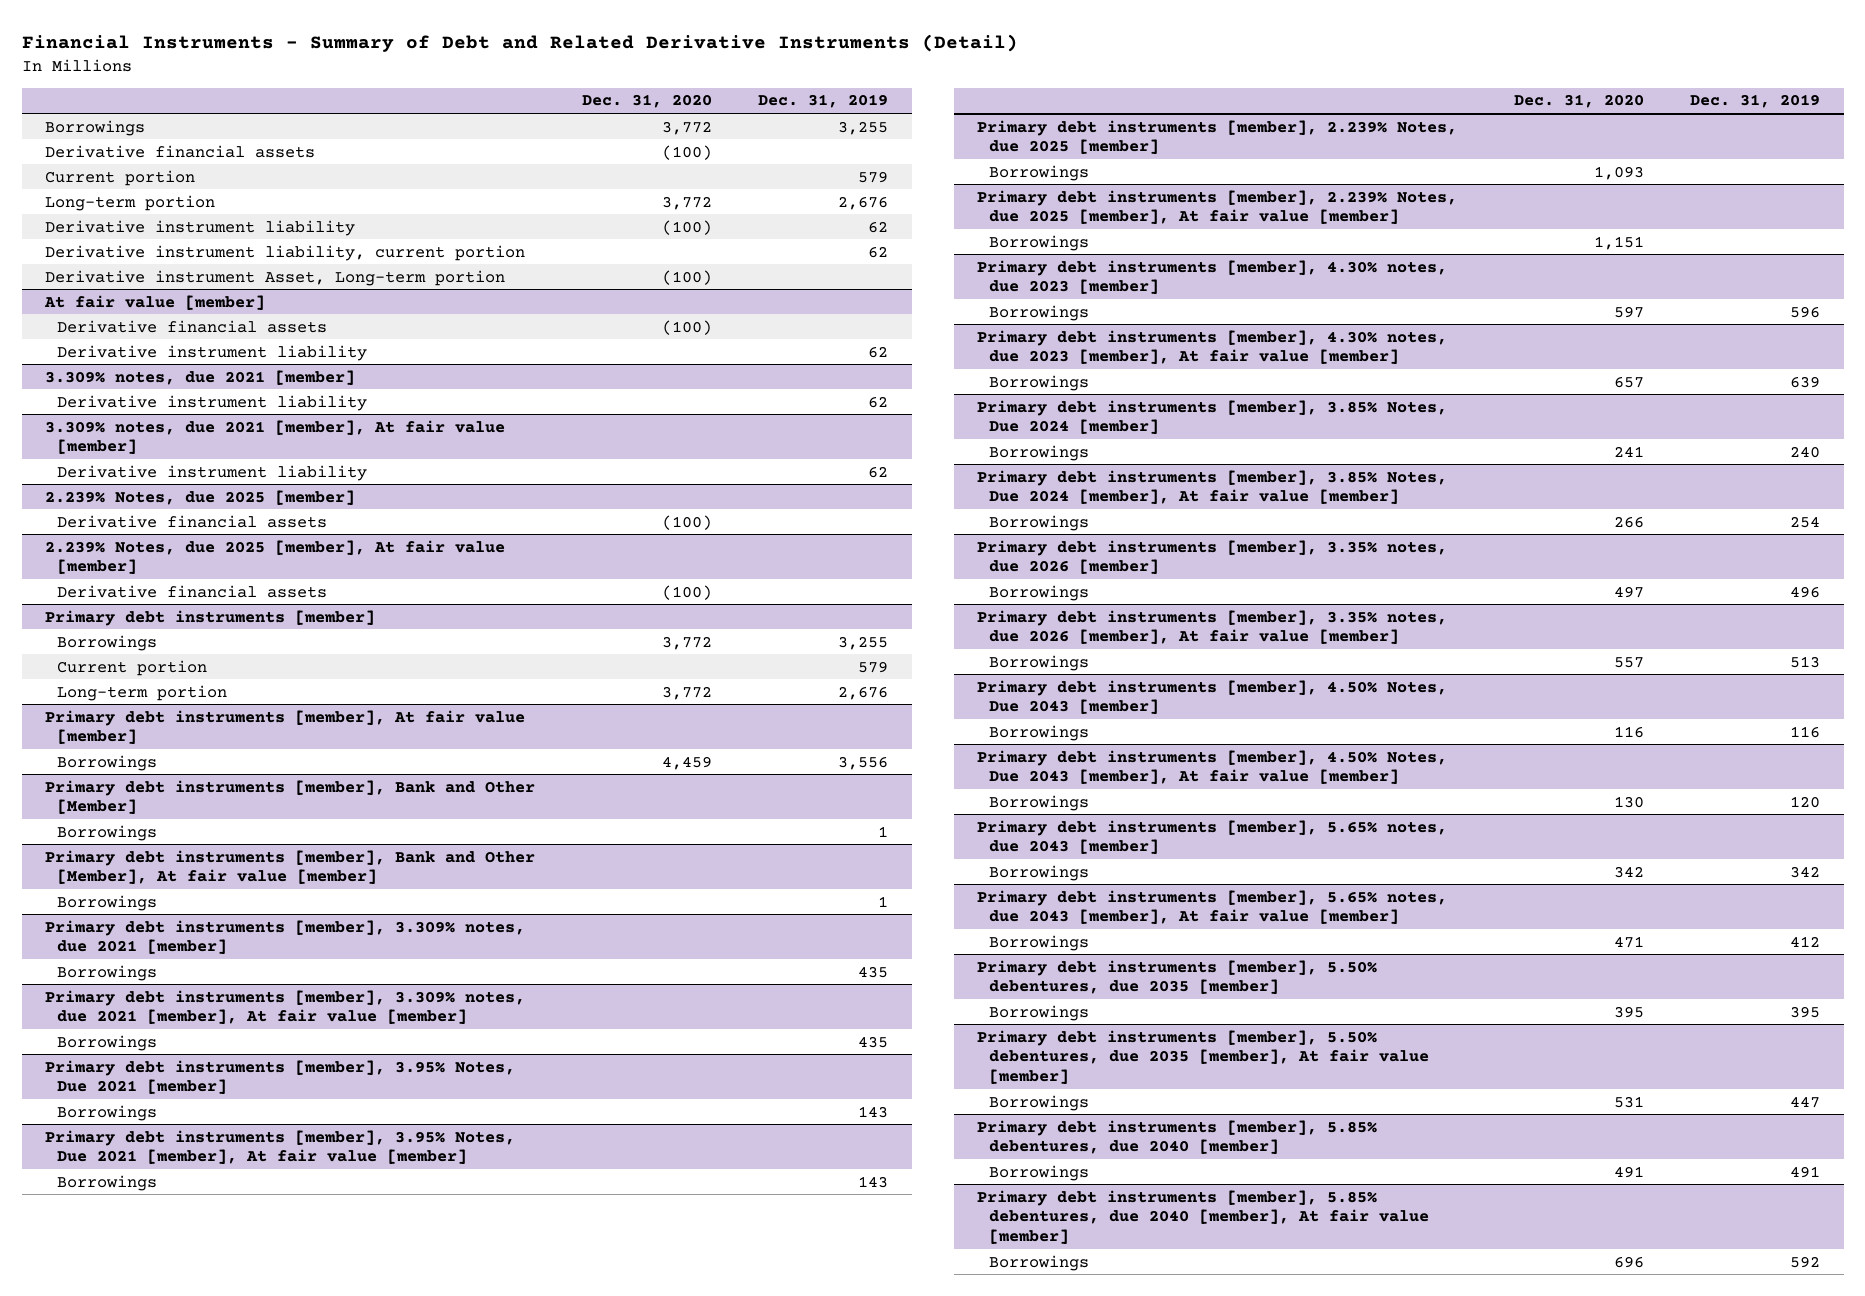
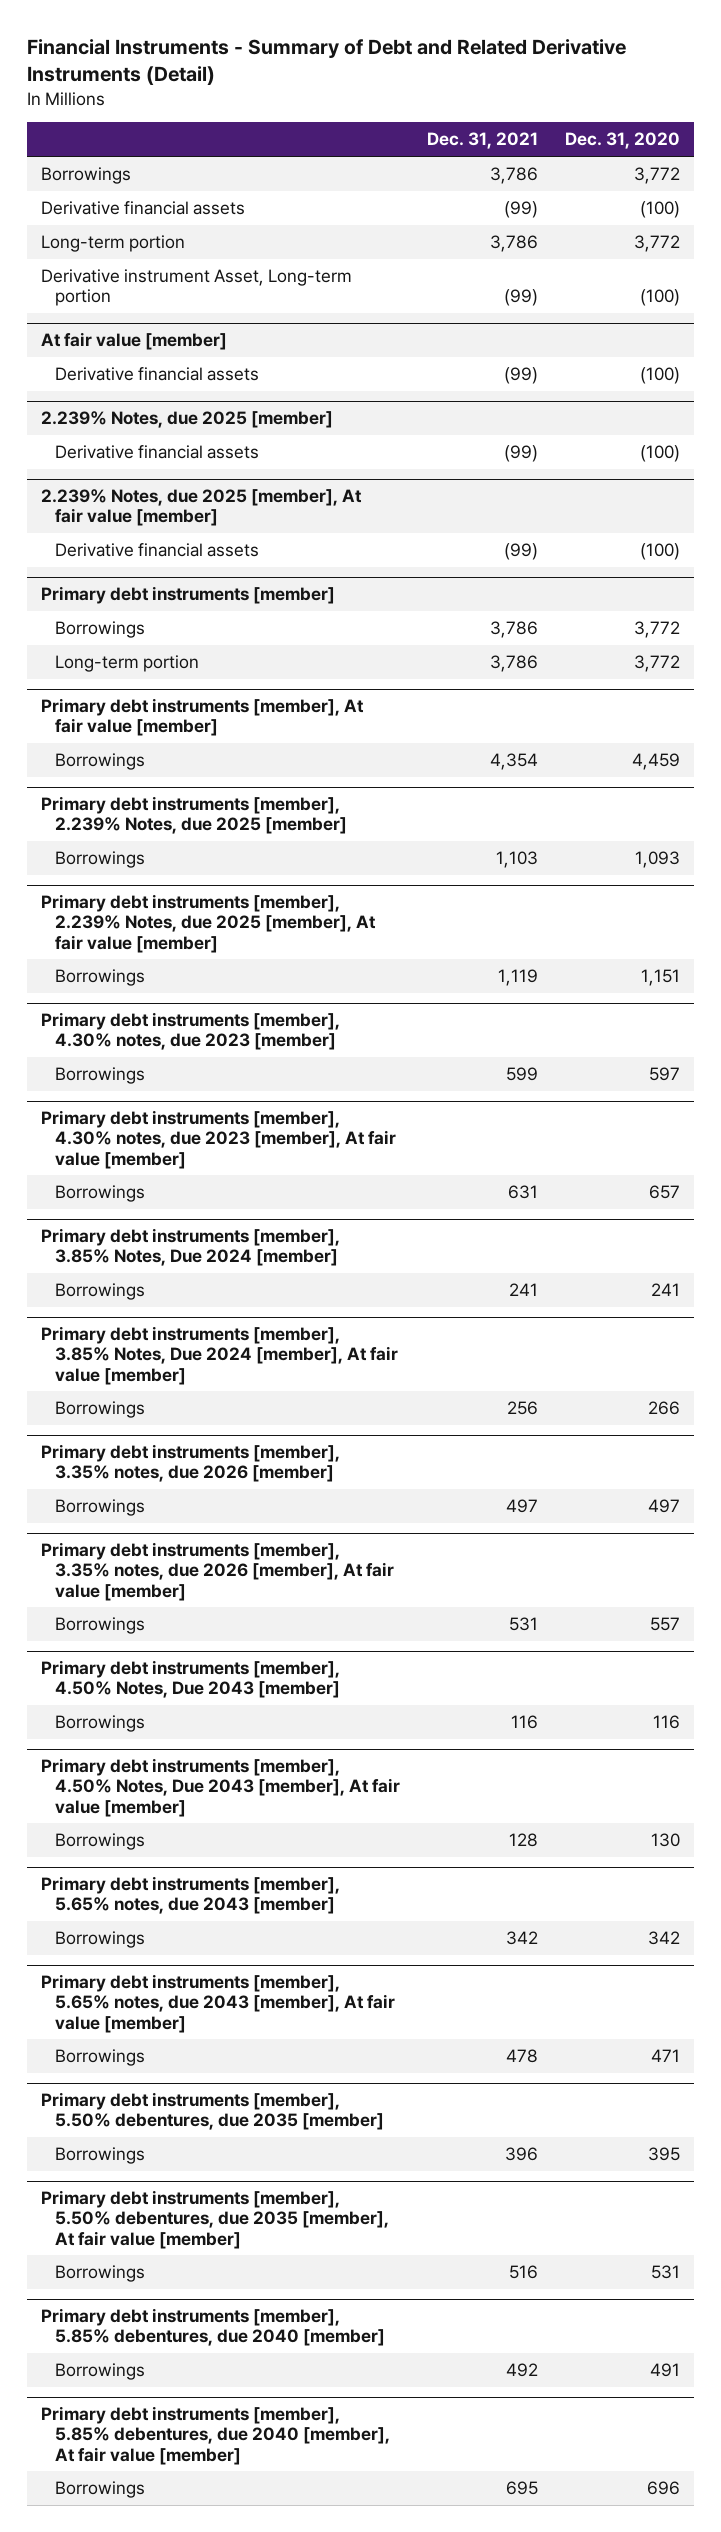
[758,94,889,109] Dec. 31, 2019 -> none
none -> [426,132,538,150] Dec. 31, 2021
[45,169,196,186] Current portion -> none
[45,219,356,236] Derivative instrument liability -> none
[45,244,526,261] Derivative instrument liability, current portion -> none
[56,344,367,361] Derivative instrument liability -> none
[45,369,356,385] 3.309% notes, due 2021 [member] -> none
[56,394,367,411] Derivative instrument liability -> none
[45,419,506,455] 3.309% notes, due 2021 [member], At fair value [member] -> none
[56,464,367,481] Derivative instrument liability -> none
[56,659,207,676] Current portion -> none
[45,779,536,815] Primary debt instruments [member], Bank and Other [Member] -> none
[56,824,157,841] Borrowings -> none
[45,849,536,885] Primary debt instruments [member], Bank and Other [Member], At fair value [member] -> none
[56,894,157,911] Borrowings -> none
[45,919,526,955] Primary debt instruments [member], 3.309% notes, due 2021 [member] -> none
[56,964,157,981] Borrowings -> none
[45,989,526,1025] Primary debt instruments [member], 3.309% notes, due 2021 [member], At fair value [member] -> none
[56,1034,157,1051] Borrowings -> none
[45,1059,516,1095] Primary debt instruments [member], 3.95% Notes, Due 2021 [member] -> none
[56,1104,157,1121] Borrowings -> none
[45,1129,516,1165] Primary debt instruments [member], 3.95% Notes, Due 2021 [member], At fair value [member] -> none
[56,1174,157,1191] Borrowings -> none

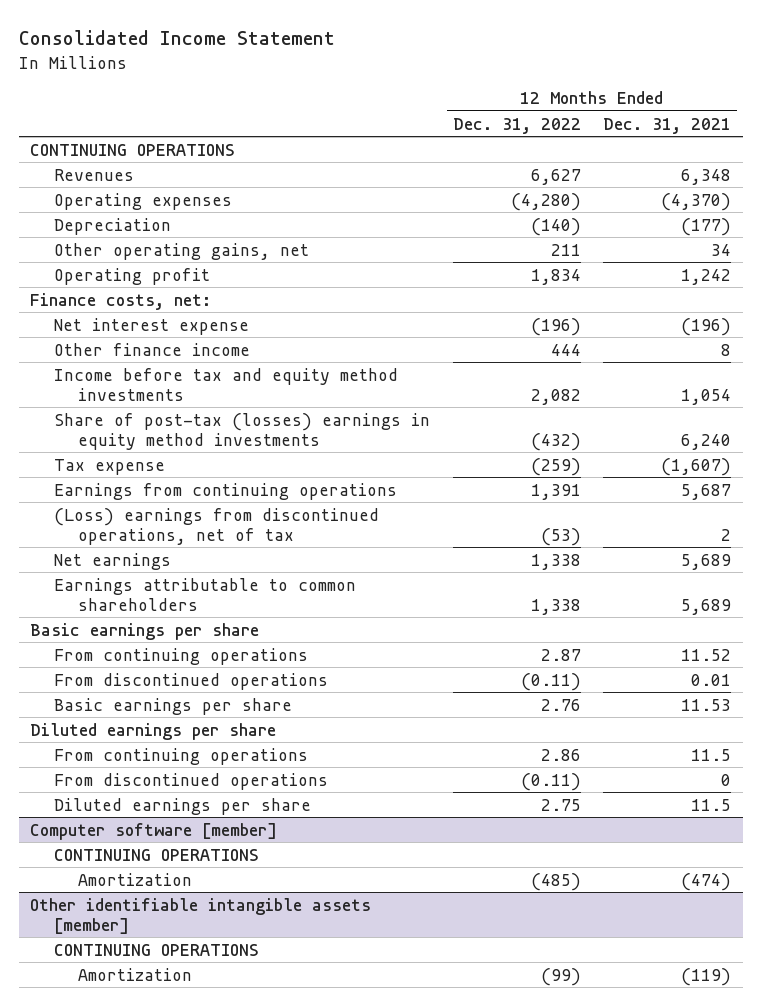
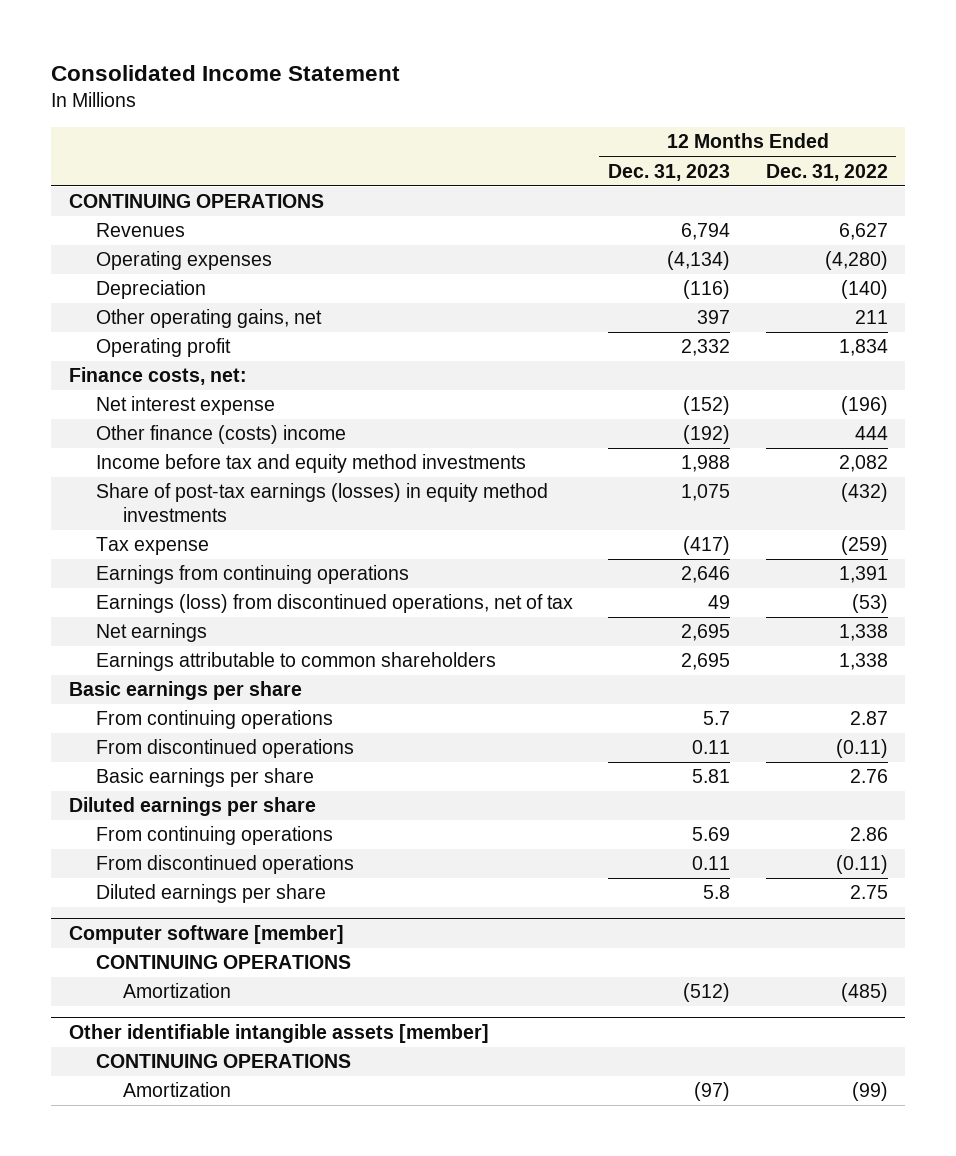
[603,117,732,134] Dec. 31, 2021 -> none
none -> [608,163,731,181] Dec. 31, 2023
[54,342,251,356] Other finance income -> [95,425,346,445] Other finance (costs) income
[54,412,431,450] Share of post-tax (losses) earnings in equity method investments -> [95,483,548,522] Share of post-tax earnings (losses) in equity method investments
[54,507,380,545] (Loss) earnings from discontinued operations, net of tax -> [95,594,573,614] Earnings (loss) from discontinued operations, net of tax

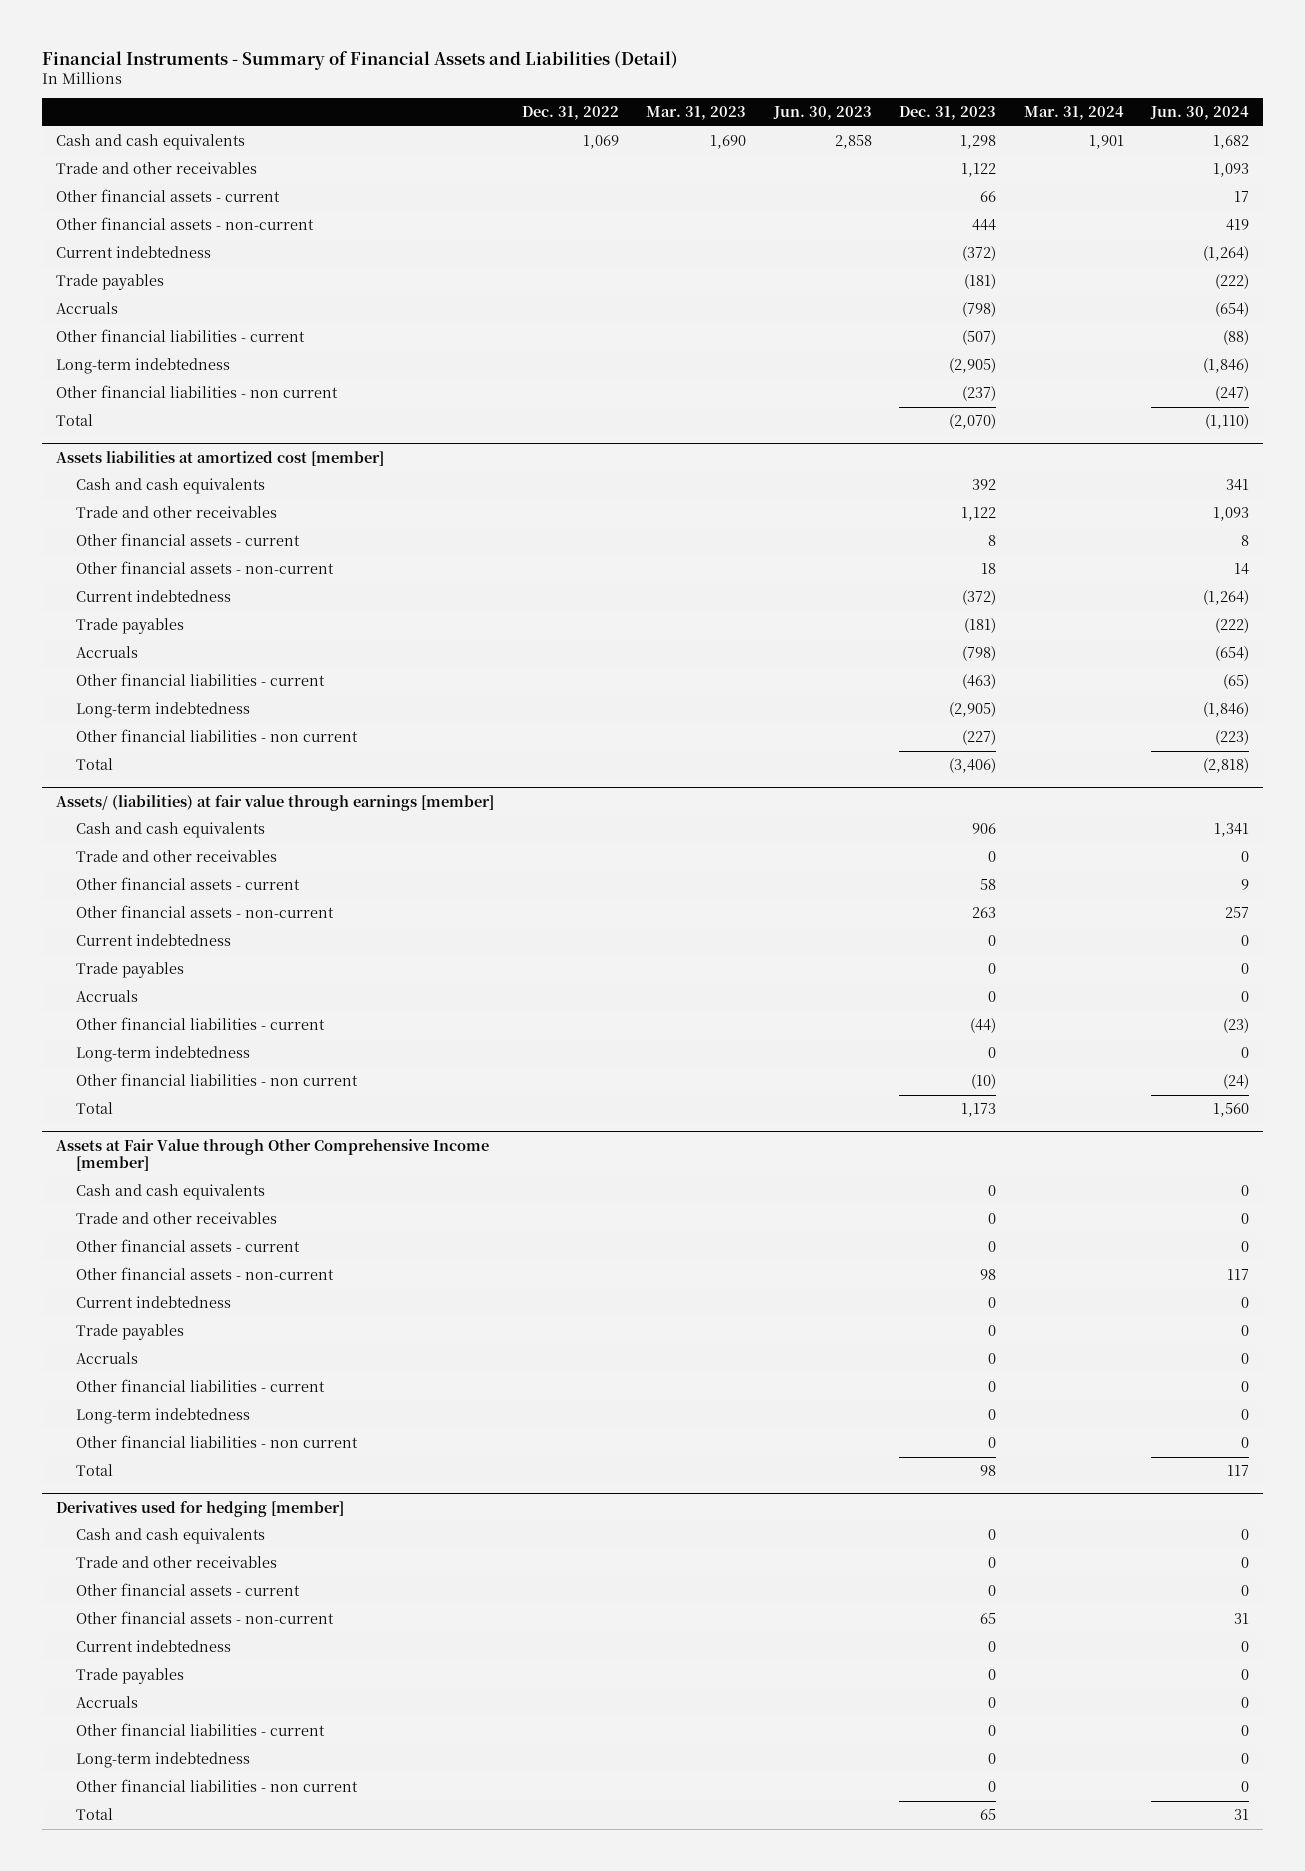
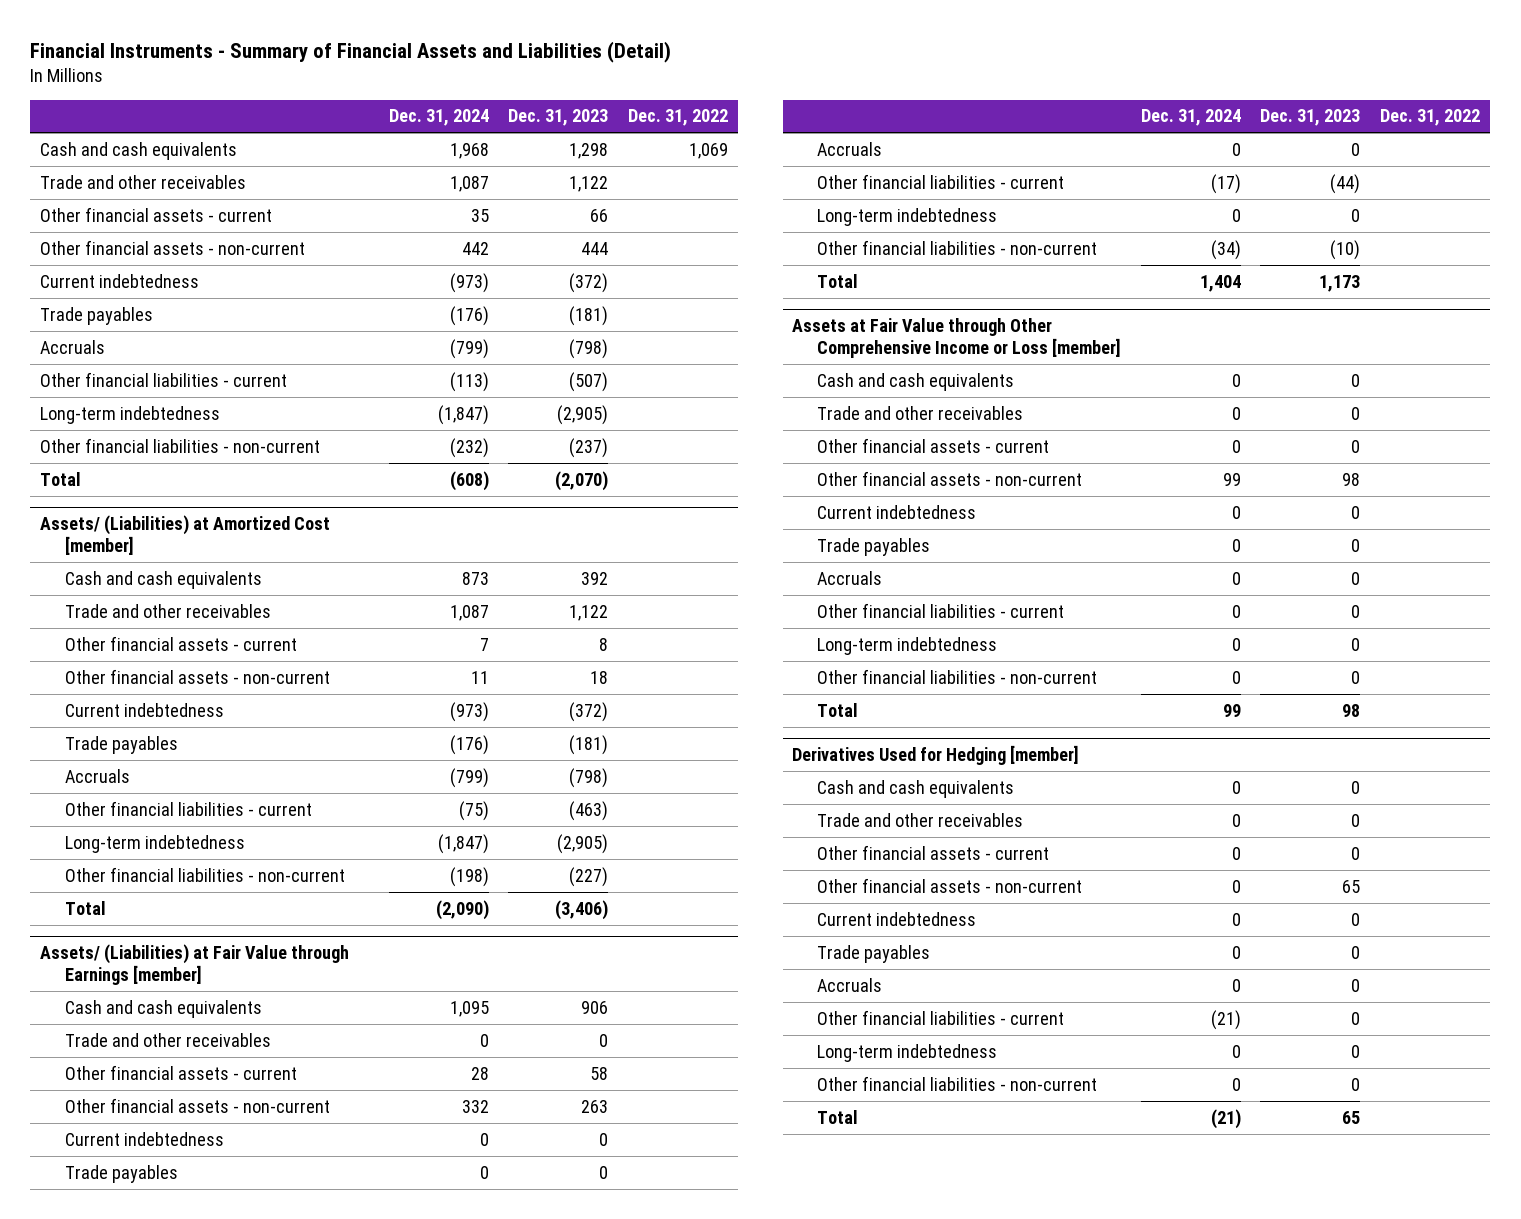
[646,106,747,121] Mar. 31, 2023 -> none
[772,106,872,121] Jun. 30, 2023 -> none
[1023,106,1124,121] Mar. 31, 2024 -> none
[1150,106,1250,121] Jun. 30, 2024 -> none
none -> [388,109,489,127] Dec. 31, 2024
[56,385,339,399] Other financial liabilities - non current -> [40,437,321,453] Other financial liabilities - non-current
[56,450,385,466] Assets liabilities at amortized cost [member] -> [40,514,331,555] Assets/ (Liabilities) at Amortized Cost [member]
[75,729,358,743] Other financial liabilities - non current -> [64,866,345,882] Other financial liabilities - non-current
[56,794,495,811] Assets/ (liabilities) at fair value through earnings [member] -> [40,943,350,985] Assets/ (Liabilities) at Fair Value through Earnings [member]
[75,1073,358,1087] Other financial liabilities - non current -> [816,239,1097,255] Other financial liabilities - non-current
[56,1138,490,1172] Assets at Fair Value through Other Comprehensive Income [member] -> [792,317,1121,358] Assets at Fair Value through Other Comprehensive Income or Loss [member]
[75,1435,358,1449] Other financial liabilities - non current -> [816,668,1097,684] Other financial liabilities - non-current
[56,1500,345,1517] Derivatives used for hedging [member] -> [792,744,1080,765] Derivatives Used for Hedging [member]
[75,1779,358,1793] Other financial liabilities - non current -> [816,1075,1097,1091] Other financial liabilities - non-current

